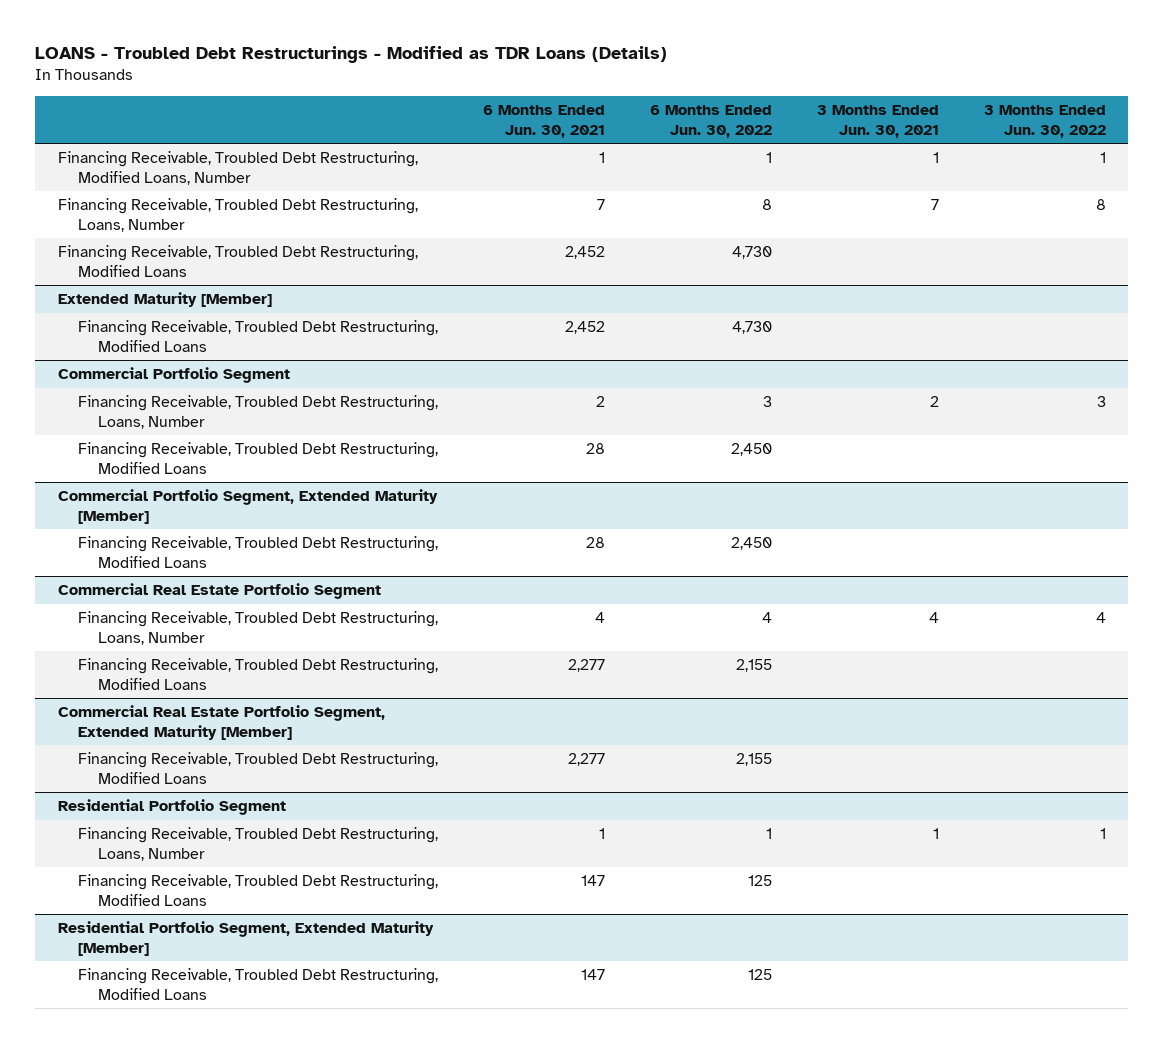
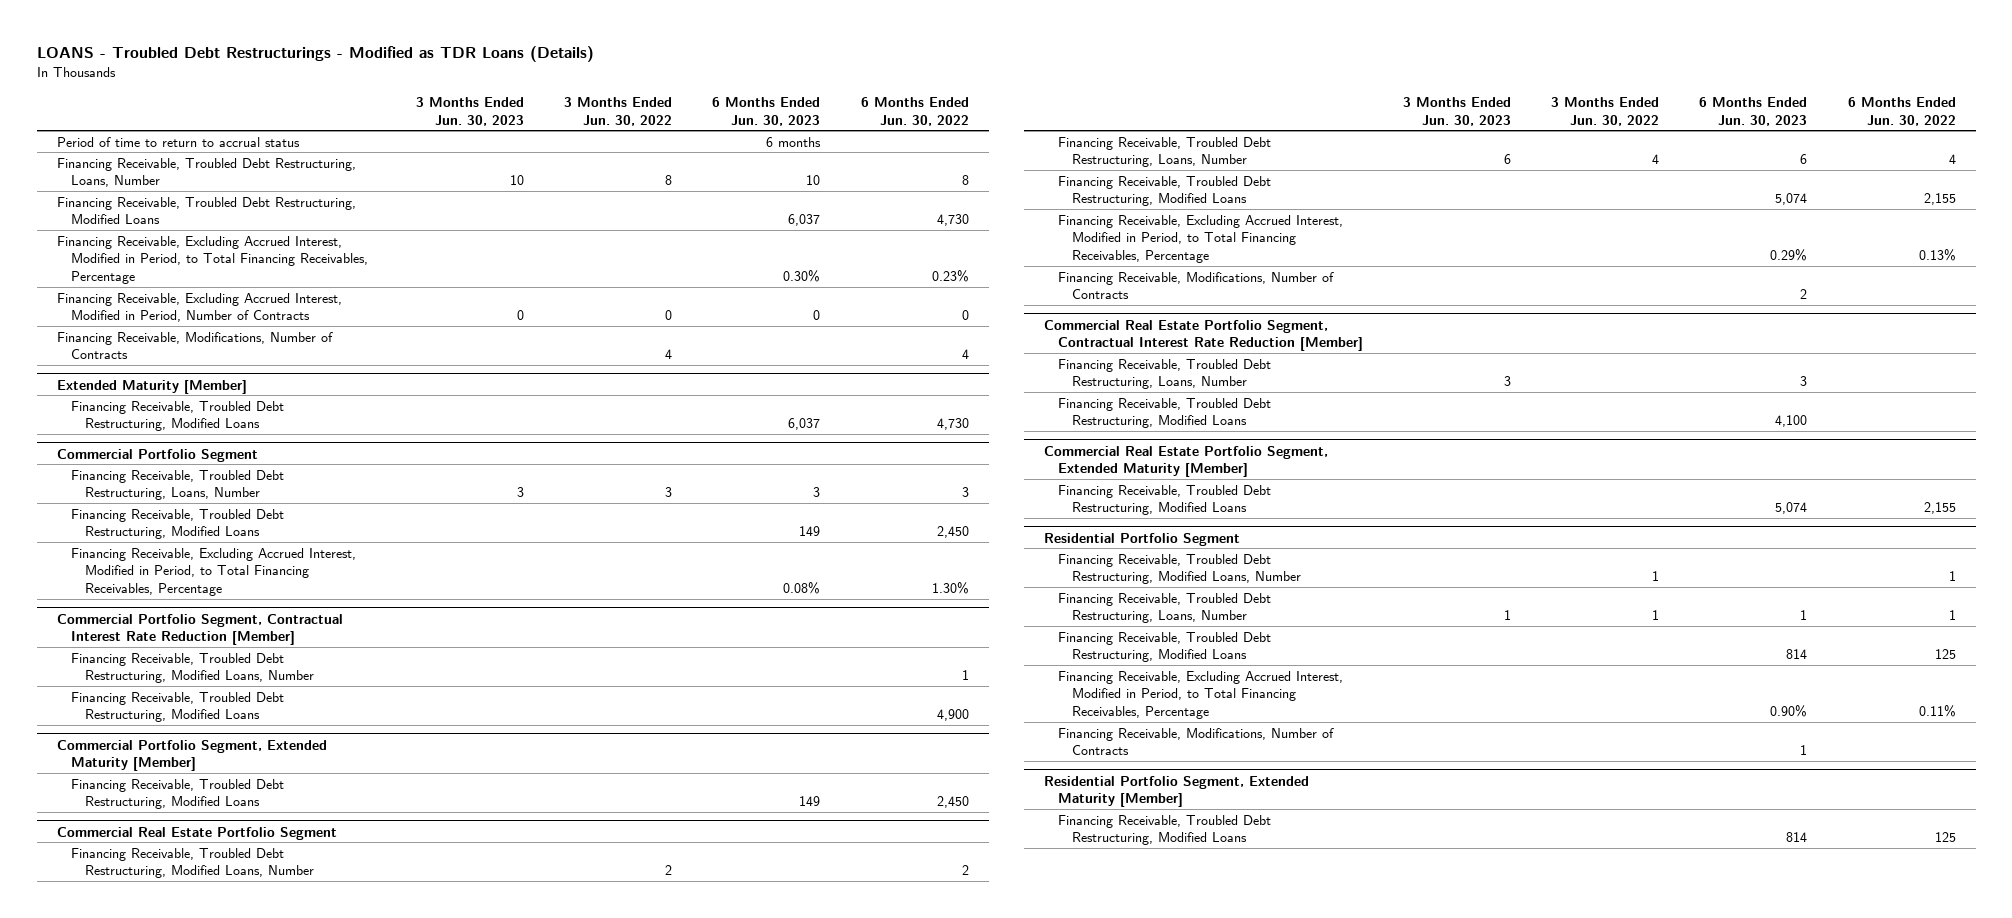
[482,104,605,138] 6 Months Ended Jun. 30, 2021 -> none
[816,104,939,138] 3 Months Ended Jun. 30, 2021 -> none
none -> [416,96,525,126] 3 Months Ended Jun. 30, 2023
none -> [712,96,821,126] 6 Months Ended Jun. 30, 2023
[57,151,418,185] Financing Receivable, Troubled Debt Restructuring, Modified Loans, Number -> none
none -> [56,136,300,147] Period of time to return to accrual status
none -> [56,235,368,285] Financing Receivable, Excluding Accrued Interest, Modified in Period, to Total Financing Receivables, Percentage
none -> [56,292,342,323] Financing Receivable, Excluding Accrued Interest, Modified in Period, Number of Contracts
none -> [56,331,333,360] Financing Receivable, Modifications, Number of Contracts
none -> [70,547,356,597] Financing Receivable, Excluding Accrued Interest, Modified in Period, to Total Financing Receivables, Percentage
none -> [56,613,343,646] Commercial Portfolio Segment, Contractual Interest Rate Reduction [Member]
none -> [70,652,315,684] Financing Receivable, Troubled Debt Restructuring, Modified Loans, Number
none -> [70,691,284,723] Financing Receivable, Troubled Debt Restructuring, Modified Loans
none -> [70,847,315,879] Financing Receivable, Troubled Debt Restructuring, Modified Loans, Number
none -> [1057,214,1343,264] Financing Receivable, Excluding Accrued Interest, Modified in Period, to Total Financing Receivables, Percentage
none -> [1057,271,1334,300] Financing Receivable, Modifications, Number of Contracts
none -> [1043,319,1363,352] Commercial Real Estate Portfolio Segment, Contractual Interest Rate Reduction [Member]
none -> [1057,358,1271,390] Financing Receivable, Troubled Debt Restructuring, Loans, Number
none -> [1057,397,1271,429] Financing Receivable, Troubled Debt Restructuring, Modified Loans
none -> [1057,553,1302,585] Financing Receivable, Troubled Debt Restructuring, Modified Loans, Number
none -> [1057,670,1343,720] Financing Receivable, Excluding Accrued Interest, Modified in Period, to Total Financing Receivables, Percentage
none -> [1057,727,1334,756] Financing Receivable, Modifications, Number of Contracts

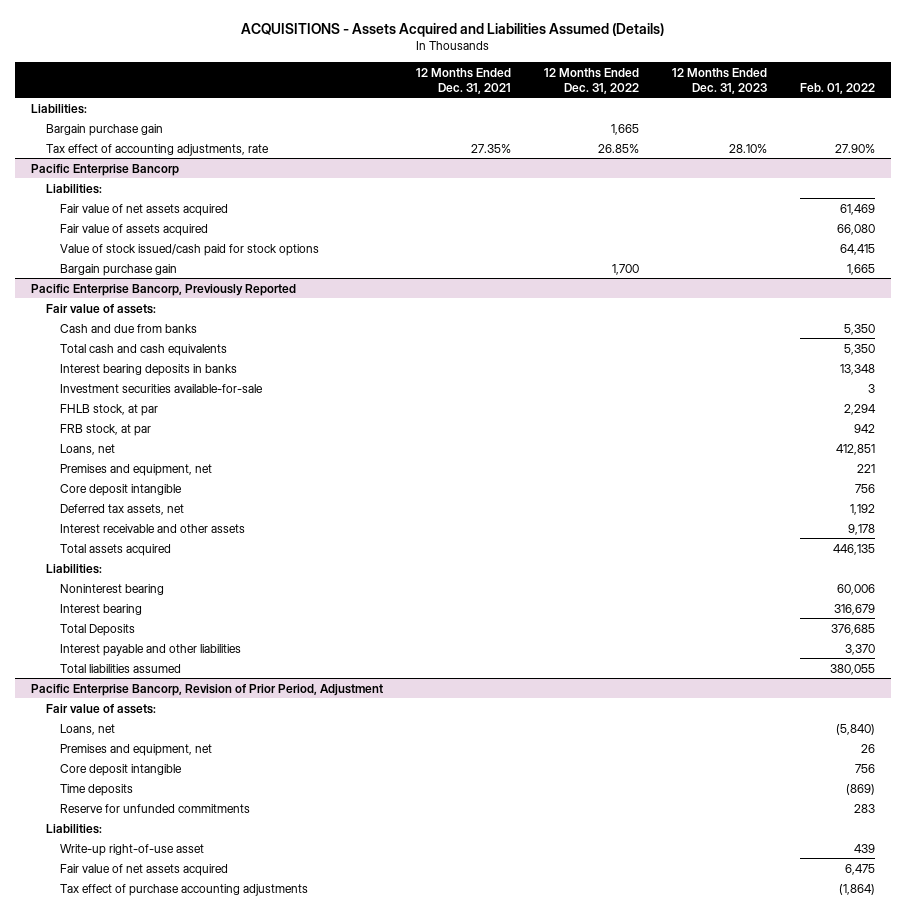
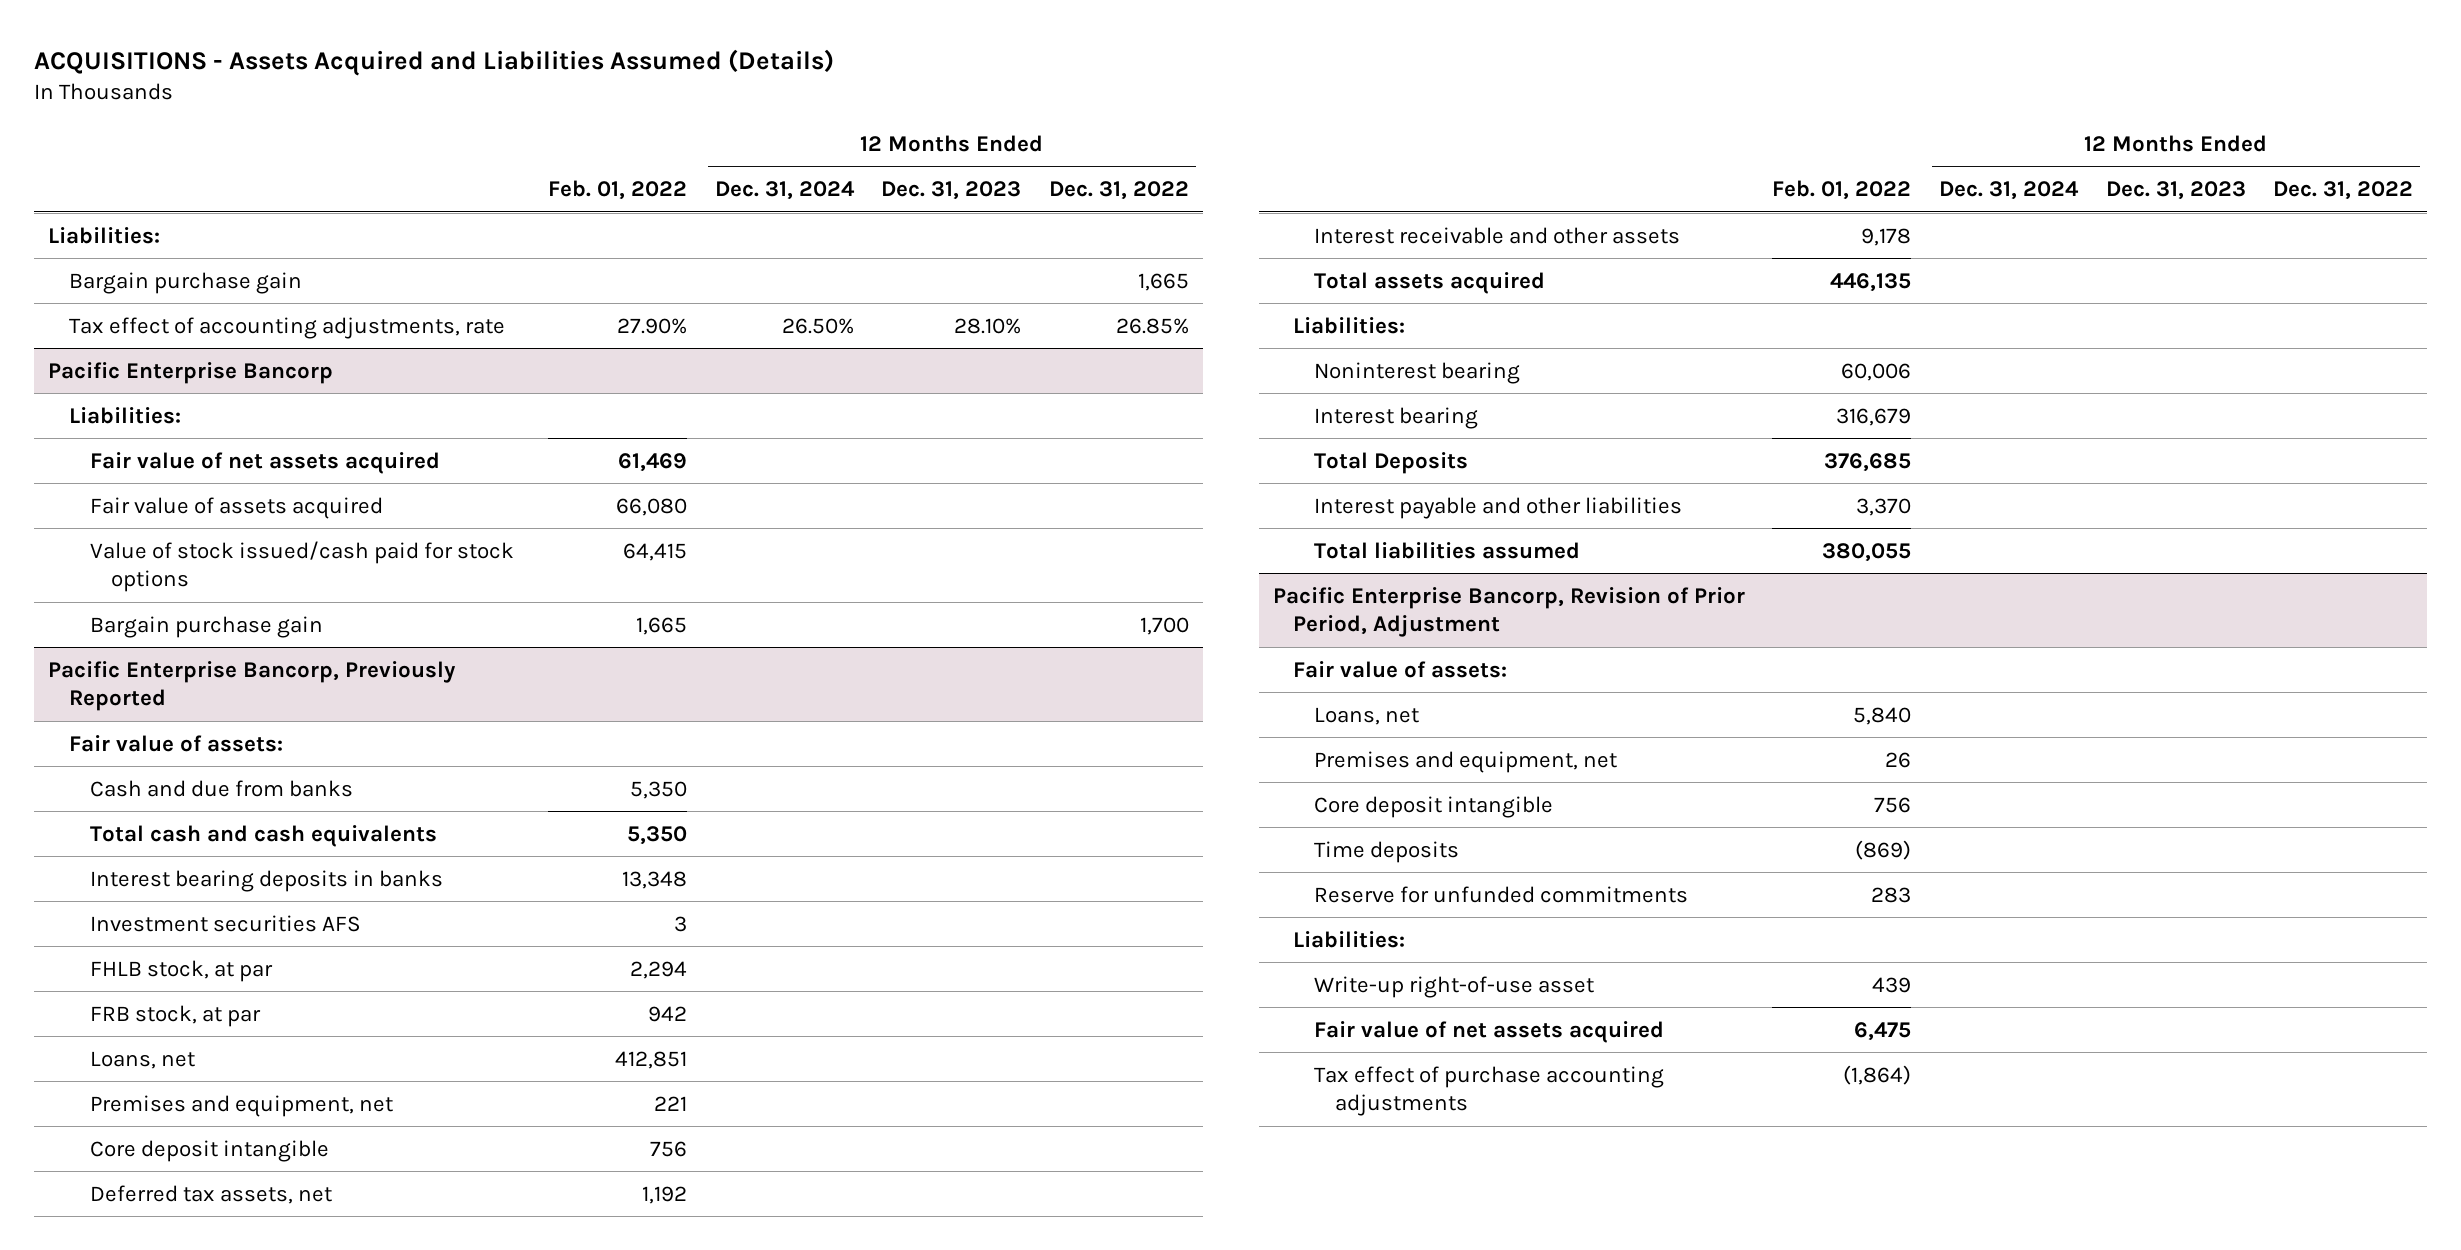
[416,68,512,94] 12 Months Ended Dec. 31, 2021 -> none
none -> [714,181,855,201] Dec. 31, 2024
[60,383,264,393] Investment securities available-for-sale -> [90,914,362,932] Investment securities AFS
[835,723,875,735] (5,840) -> [1853,706,1912,725] 5,840

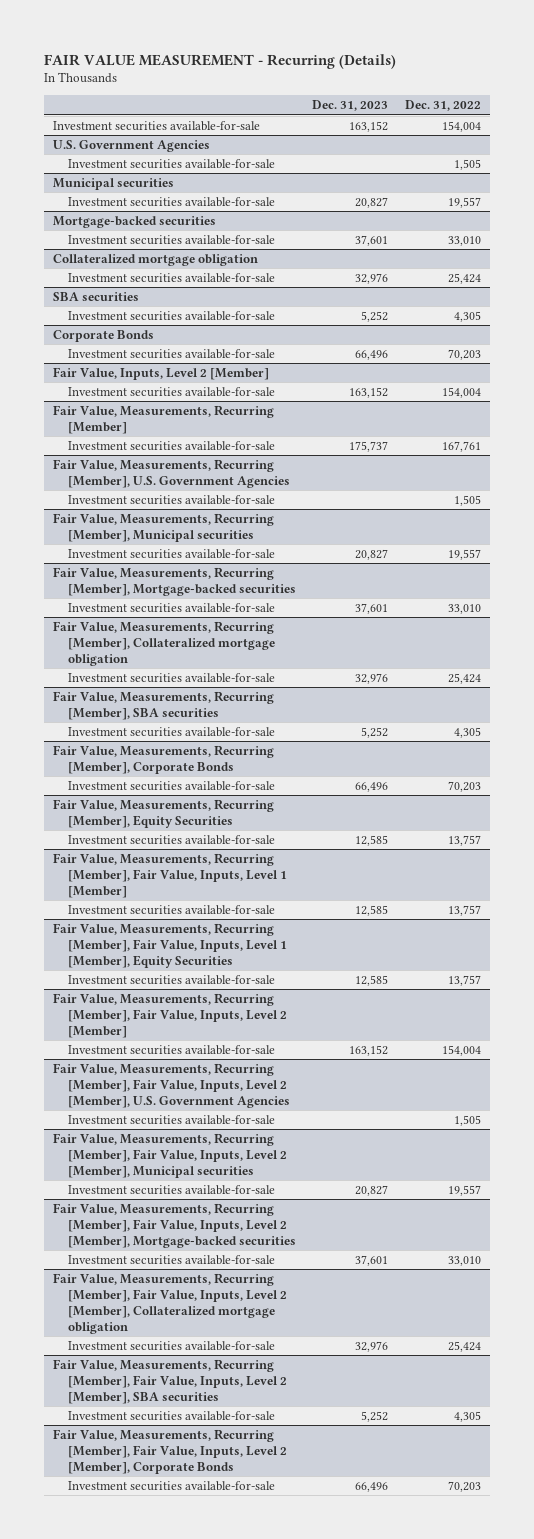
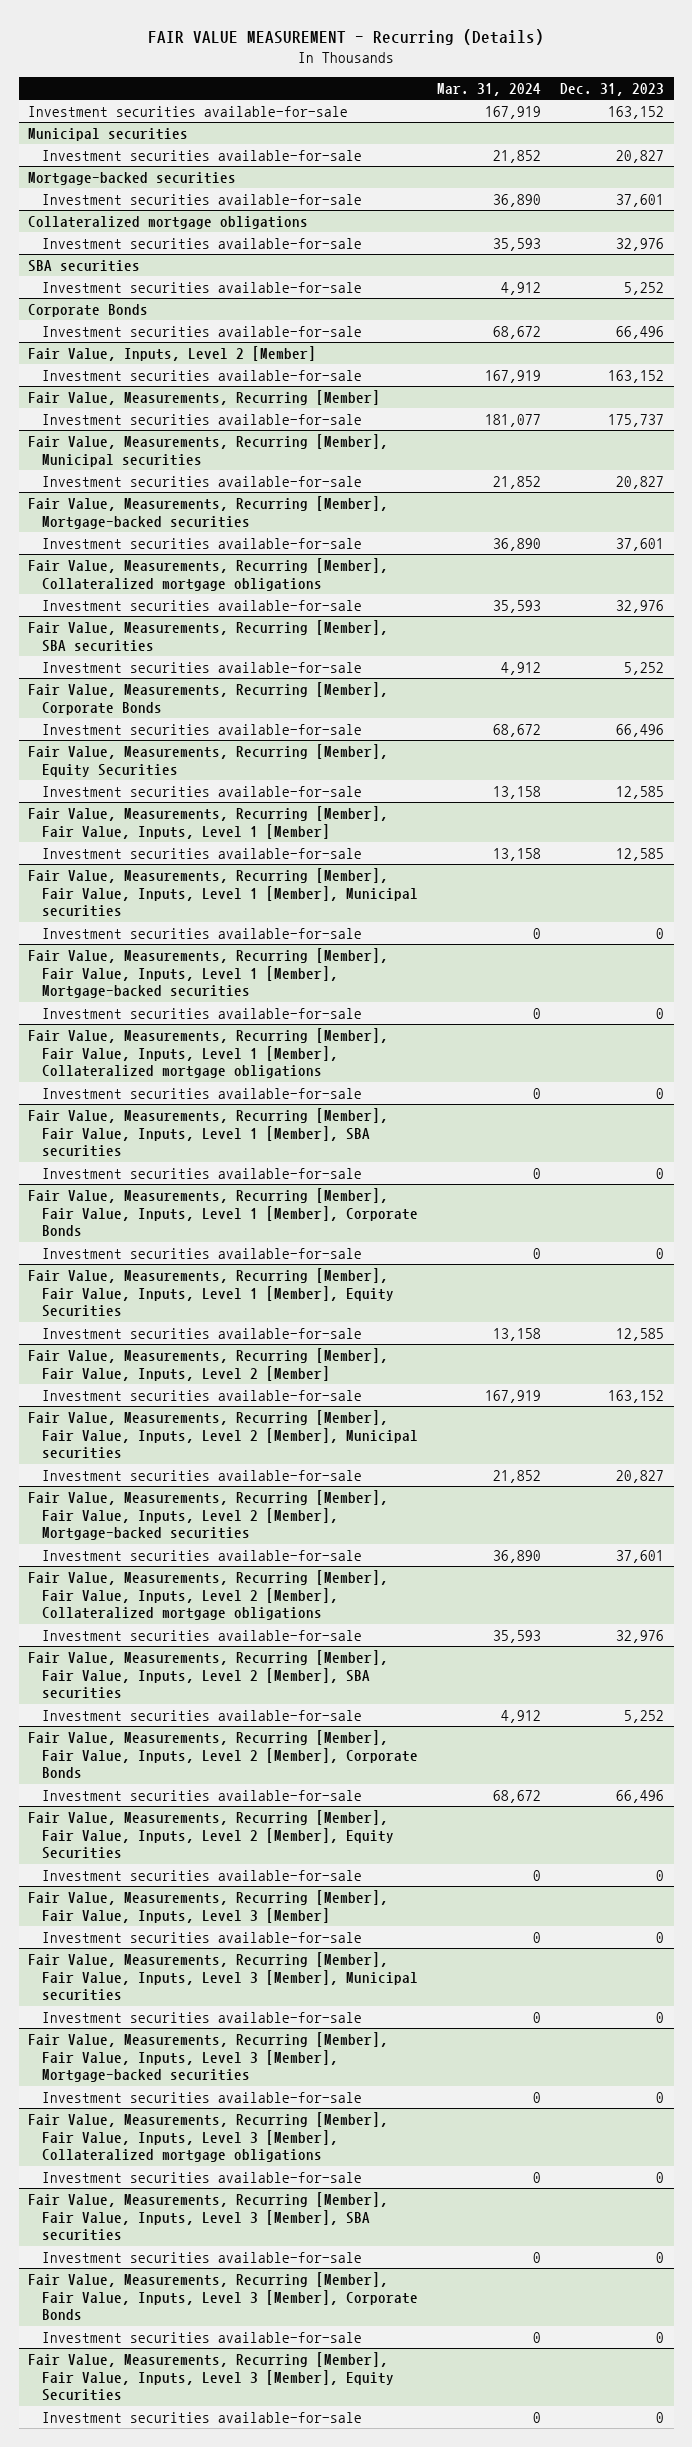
[405,100,482,112] Dec. 31, 2022 -> none
none -> [437,82,542,96] Mar. 31, 2024
[52,139,210,152] U.S. Government Agencies -> none
[67,158,275,169] Investment securities available-for-sale -> none
[52,253,258,266] Collateralized mortgage obligation -> [28,215,309,229] Collateralized mortgage obligations
[52,458,290,488] Fair Value, Measurements, Recurring [Member], U.S. Government Agencies -> none
[67,494,275,505] Investment securities available-for-sale -> none
[52,620,275,666] Fair Value, Measurements, Recurring [Member], Collateralized mortgage obligation -> [28,557,389,591] Fair Value, Measurements, Recurring [Member], Collateralized mortgage obligations
none -> [28,867,418,918] Fair Value, Measurements, Recurring [Member], Fair Value, Inputs, Level 1 [Member], Municipal securities
none -> [41,927,362,939] Investment securities available-for-sale
none -> [28,947,389,999] Fair Value, Measurements, Recurring [Member], Fair Value, Inputs, Level 1 [Member], Mortgage-backed securities
none -> [41,1007,362,1019] Investment securities available-for-sale
none -> [28,1027,389,1079] Fair Value, Measurements, Recurring [Member], Fair Value, Inputs, Level 1 [Member], Collateralized mortgage obligations
none -> [41,1087,362,1099] Investment securities available-for-sale
none -> [28,1107,389,1158] Fair Value, Measurements, Recurring [Member], Fair Value, Inputs, Level 1 [Member], SBA securities
none -> [41,1167,362,1179] Investment securities available-for-sale
none -> [28,1187,418,1237] Fair Value, Measurements, Recurring [Member], Fair Value, Inputs, Level 1 [Member], Corporate Bonds
none -> [41,1247,362,1259] Investment securities available-for-sale
[52,1062,290,1108] Fair Value, Measurements, Recurring [Member], Fair Value, Inputs, Level 2 [Member], U.S. Government Agencies -> none
[67,1114,275,1125] Investment securities available-for-sale -> none
[52,1272,287,1334] Fair Value, Measurements, Recurring [Member], Fair Value, Inputs, Level 2 [Member], Collateralized mortgage obligation -> [28,1569,389,1621] Fair Value, Measurements, Recurring [Member], Fair Value, Inputs, Level 2 [Member], Collateralized mortgage obligations
none -> [28,1809,394,1860] Fair Value, Measurements, Recurring [Member], Fair Value, Inputs, Level 2 [Member], Equity Securities
none -> [41,1869,362,1881] Investment securities available-for-sale
none -> [28,1889,389,1923] Fair Value, Measurements, Recurring [Member], Fair Value, Inputs, Level 3 [Member]
none -> [41,1931,362,1943] Investment securities available-for-sale
none -> [28,1951,418,2002] Fair Value, Measurements, Recurring [Member], Fair Value, Inputs, Level 3 [Member], Municipal securities
none -> [41,2011,362,2023] Investment securities available-for-sale
none -> [28,2031,389,2083] Fair Value, Measurements, Recurring [Member], Fair Value, Inputs, Level 3 [Member], Mortgage-backed securities
none -> [41,2091,362,2103] Investment securities available-for-sale
none -> [28,2111,389,2163] Fair Value, Measurements, Recurring [Member], Fair Value, Inputs, Level 3 [Member], Collateralized mortgage obligations
none -> [41,2171,362,2183] Investment securities available-for-sale
none -> [28,2191,389,2242] Fair Value, Measurements, Recurring [Member], Fair Value, Inputs, Level 3 [Member], SBA securities
none -> [41,2251,362,2263] Investment securities available-for-sale
none -> [28,2271,418,2321] Fair Value, Measurements, Recurring [Member], Fair Value, Inputs, Level 3 [Member], Corporate Bonds
none -> [41,2331,362,2343] Investment securities available-for-sale
none -> [28,2351,394,2402] Fair Value, Measurements, Recurring [Member], Fair Value, Inputs, Level 3 [Member], Equity Securities
none -> [41,2411,362,2423] Investment securities available-for-sale

